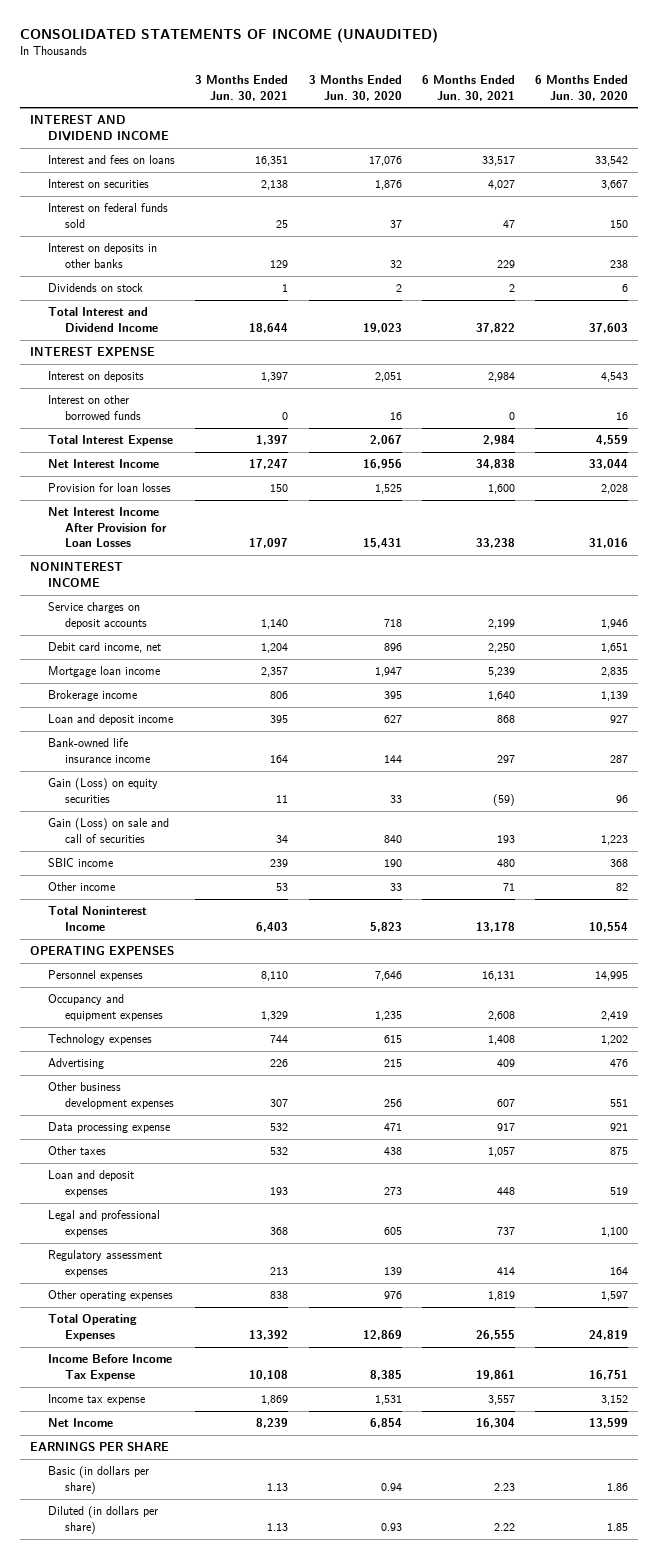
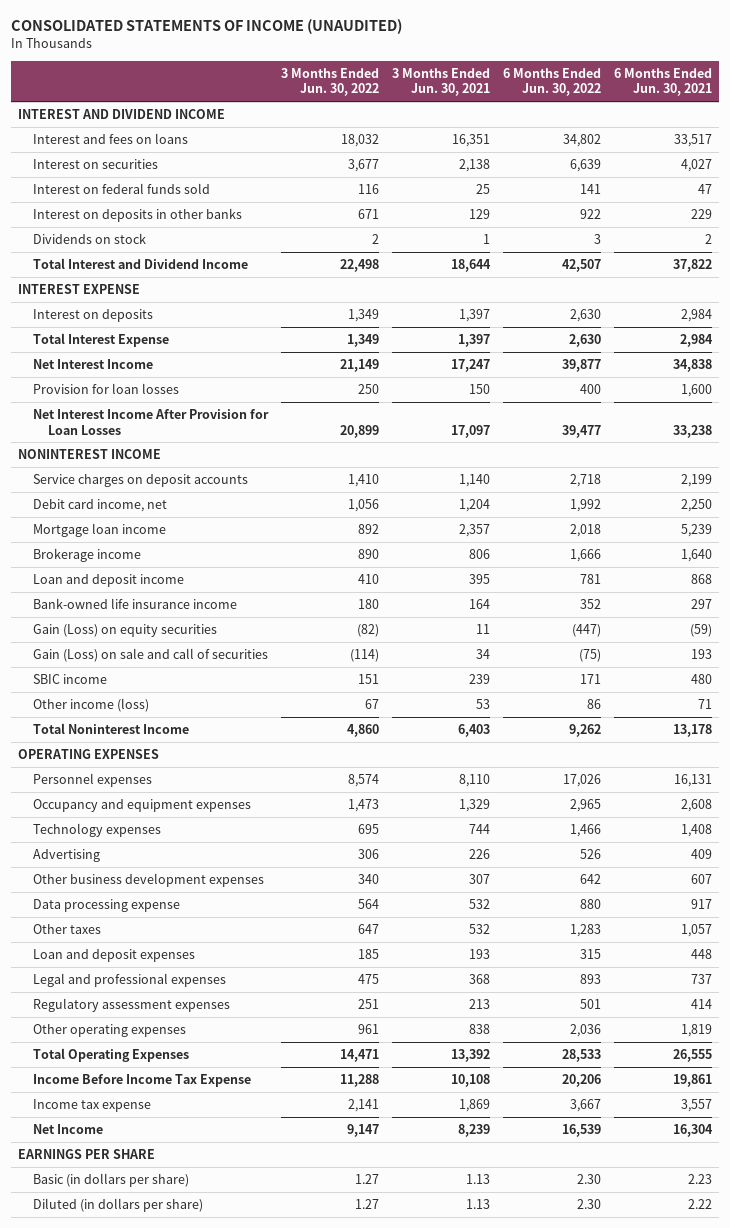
[308,75,402,101] 3 Months Ended Jun. 30, 2020 -> none
[535,75,629,101] 6 Months Ended Jun. 30, 2020 -> none
none -> [281,67,380,97] 3 Months Ended Jun. 30, 2022
none -> [503,67,602,97] 6 Months Ended Jun. 30, 2022
[47,395,142,420] Interest on other borrowed funds -> none
[47,882,115,892] Other income -> [33,698,150,713] Other income (loss)

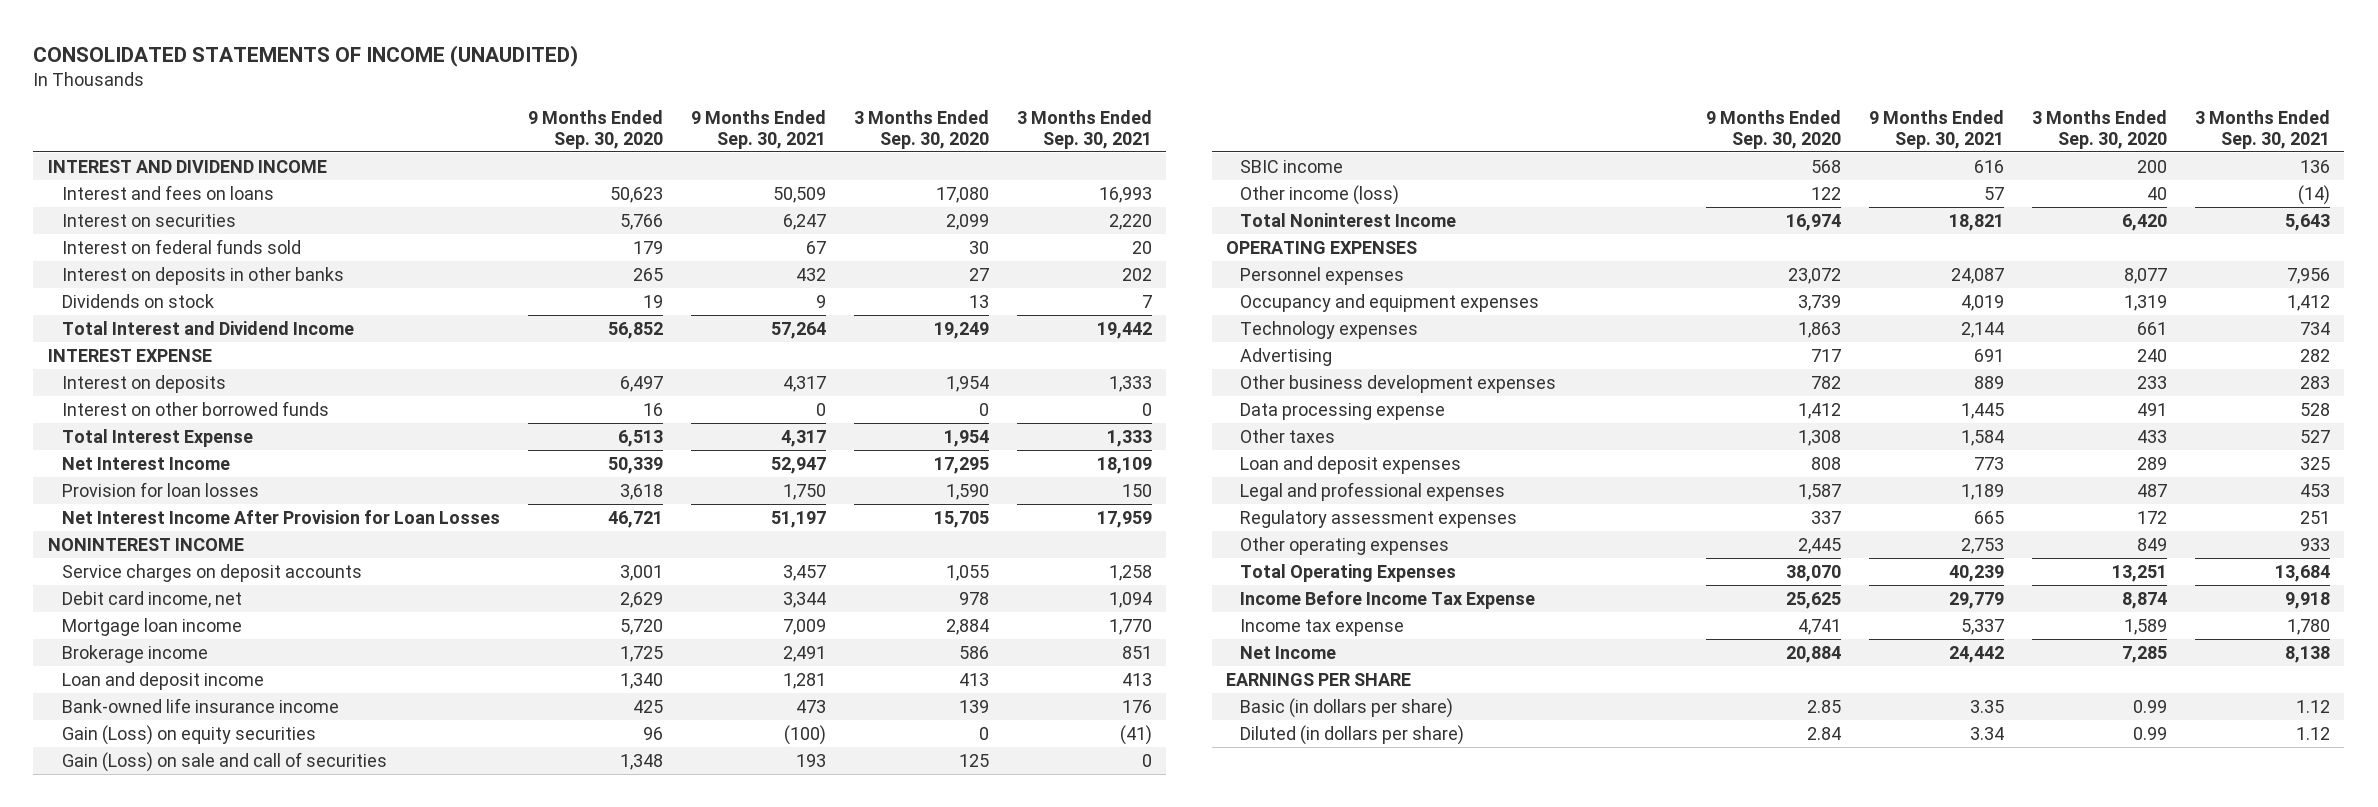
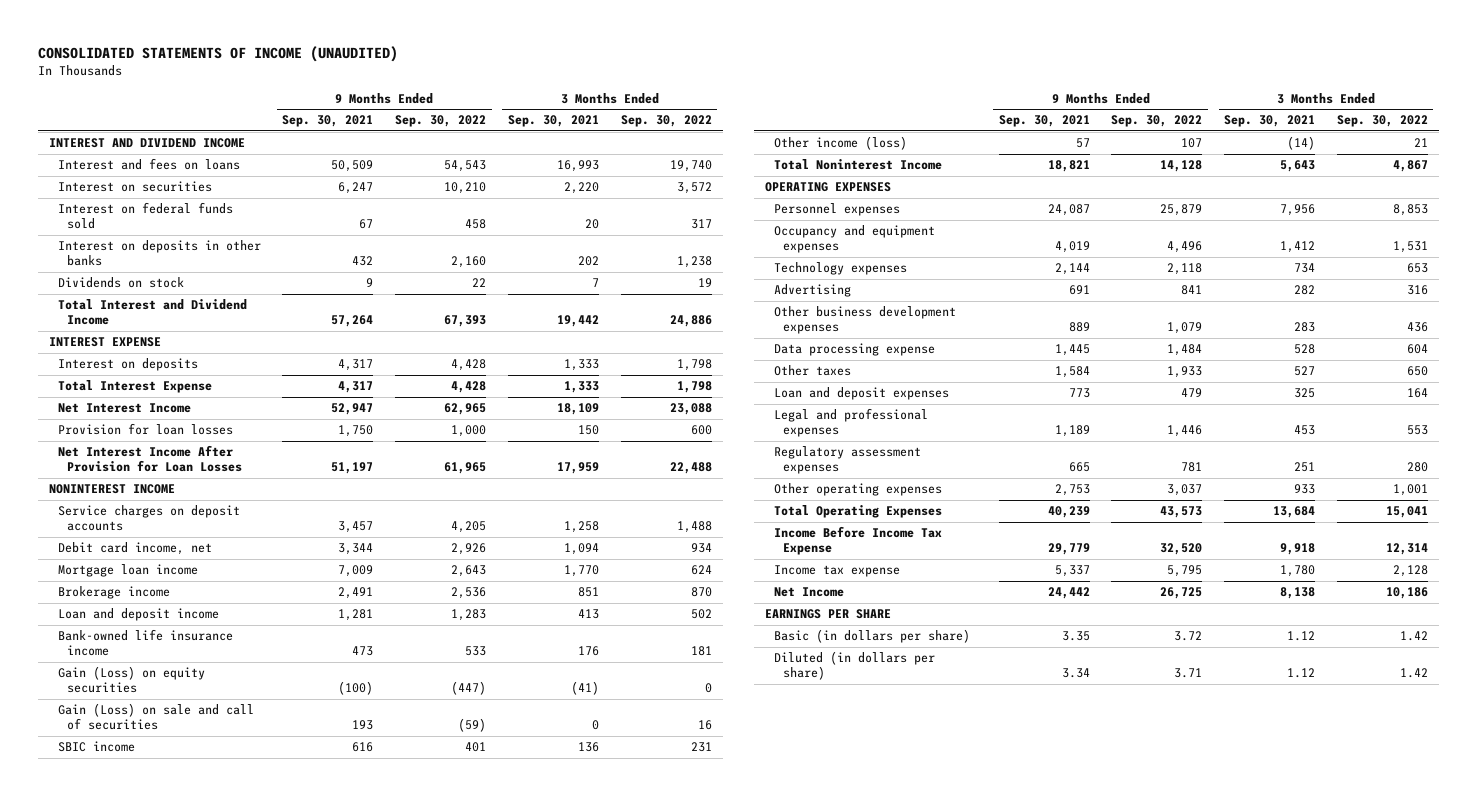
[527,110,663,149] 9 Months Ended Sep. 30, 2020 -> none
[854,110,990,149] 3 Months Ended Sep. 30, 2020 -> none
none -> [395,115,487,128] Sep. 30, 2022
none -> [620,115,712,128] Sep. 30, 2022
[61,400,329,416] Interest on other borrowed funds -> none

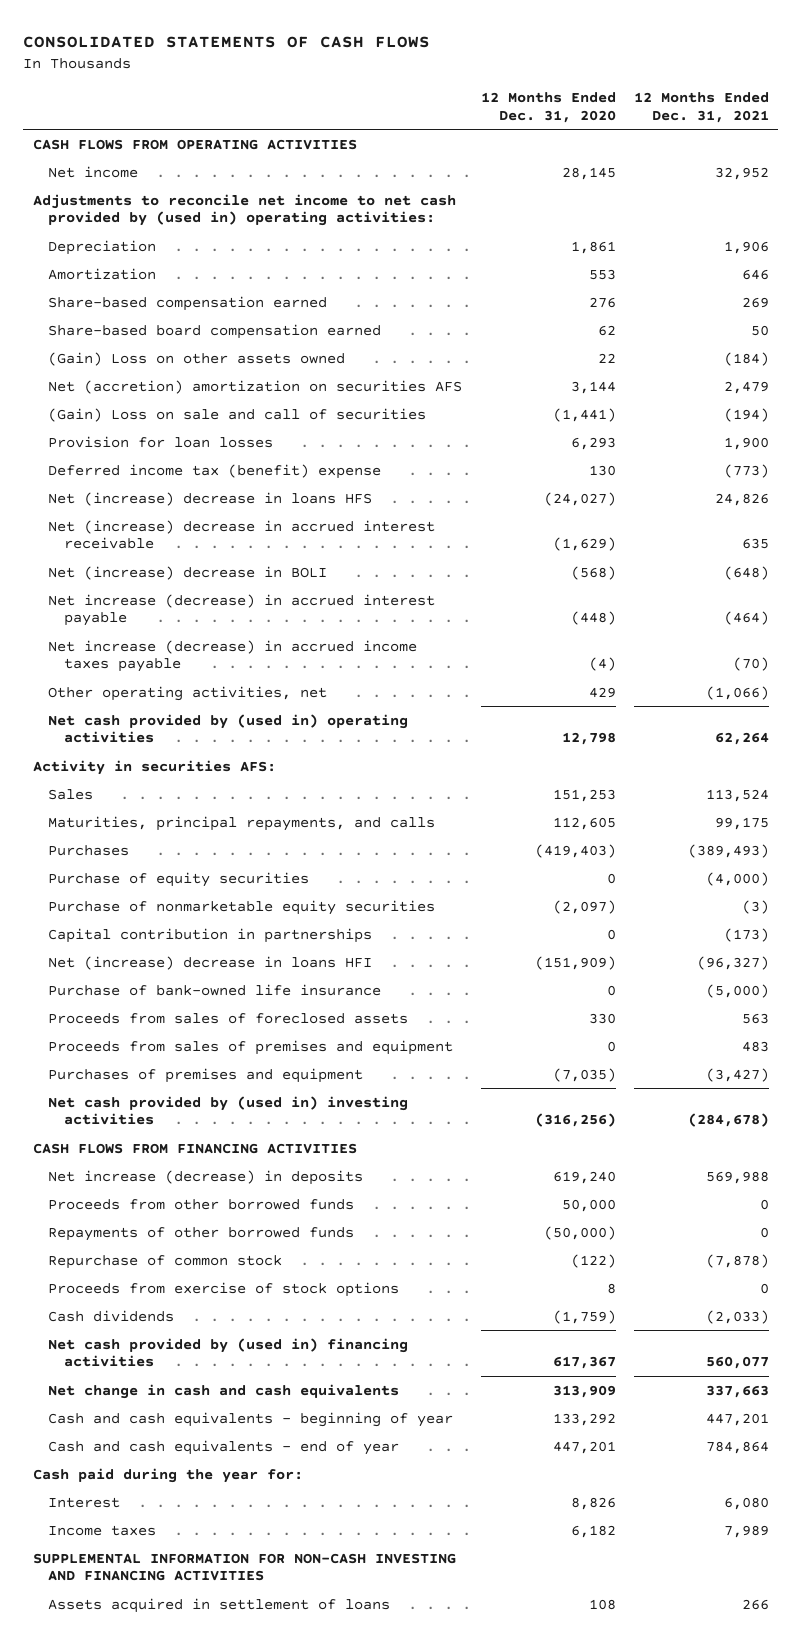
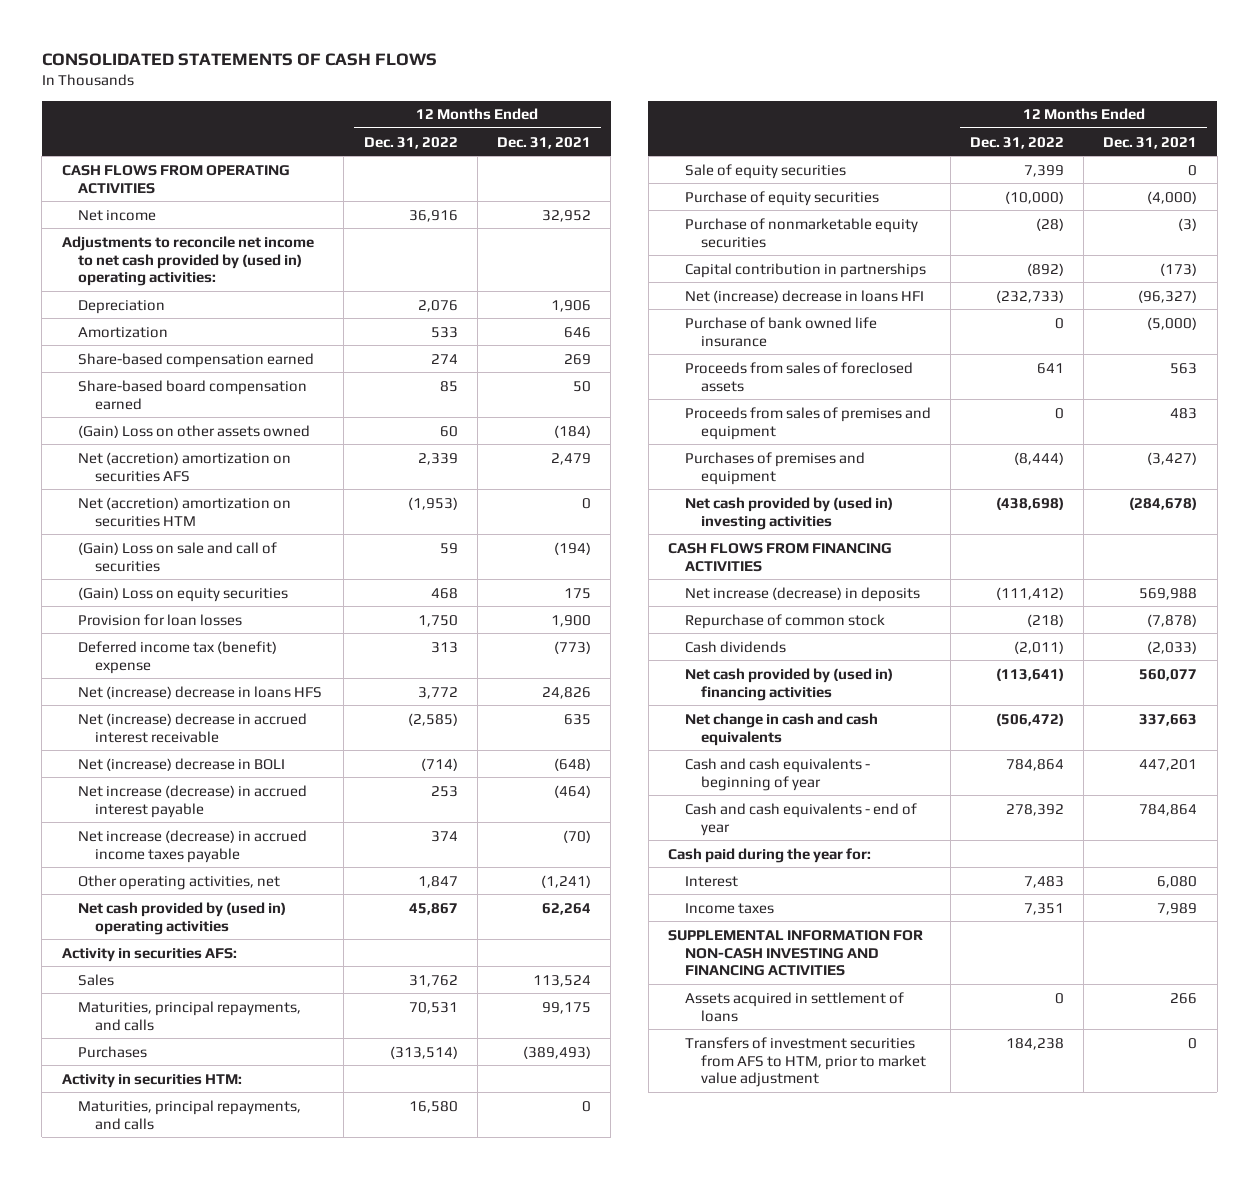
[480,92,616,123] 12 Months Ended Dec. 31, 2020 -> none
none -> [363,136,458,149] Dec. 31, 2022
none -> [78,496,292,527] Net (accretion) amortization on securities HTM
none -> [78,586,289,602] (Gain) Loss on equity securities
[705,685,769,700] (1,066) -> [540,874,591,888] (1,241)
none -> [61,1073,242,1088] Activity in securities HTM:
none -> [78,1099,302,1130] Maturities, principal repayments, and calls
none -> [684,163,846,179] Sale of equity securities
[48,983,382,996] Purchase of bank-owned life insurance -> [684,316,877,347] Purchase of bank owned life insurance
[48,1198,355,1210] Proceeds from other borrowed funds -> none
[48,1226,355,1241] Repayments of other borrowed funds -> none
[48,1281,400,1297] Proceeds from exercise of stock options -> none
none -> [684,1036,927,1088] Transfers of investment securities from AFS to HTM, prior to market value adjustment

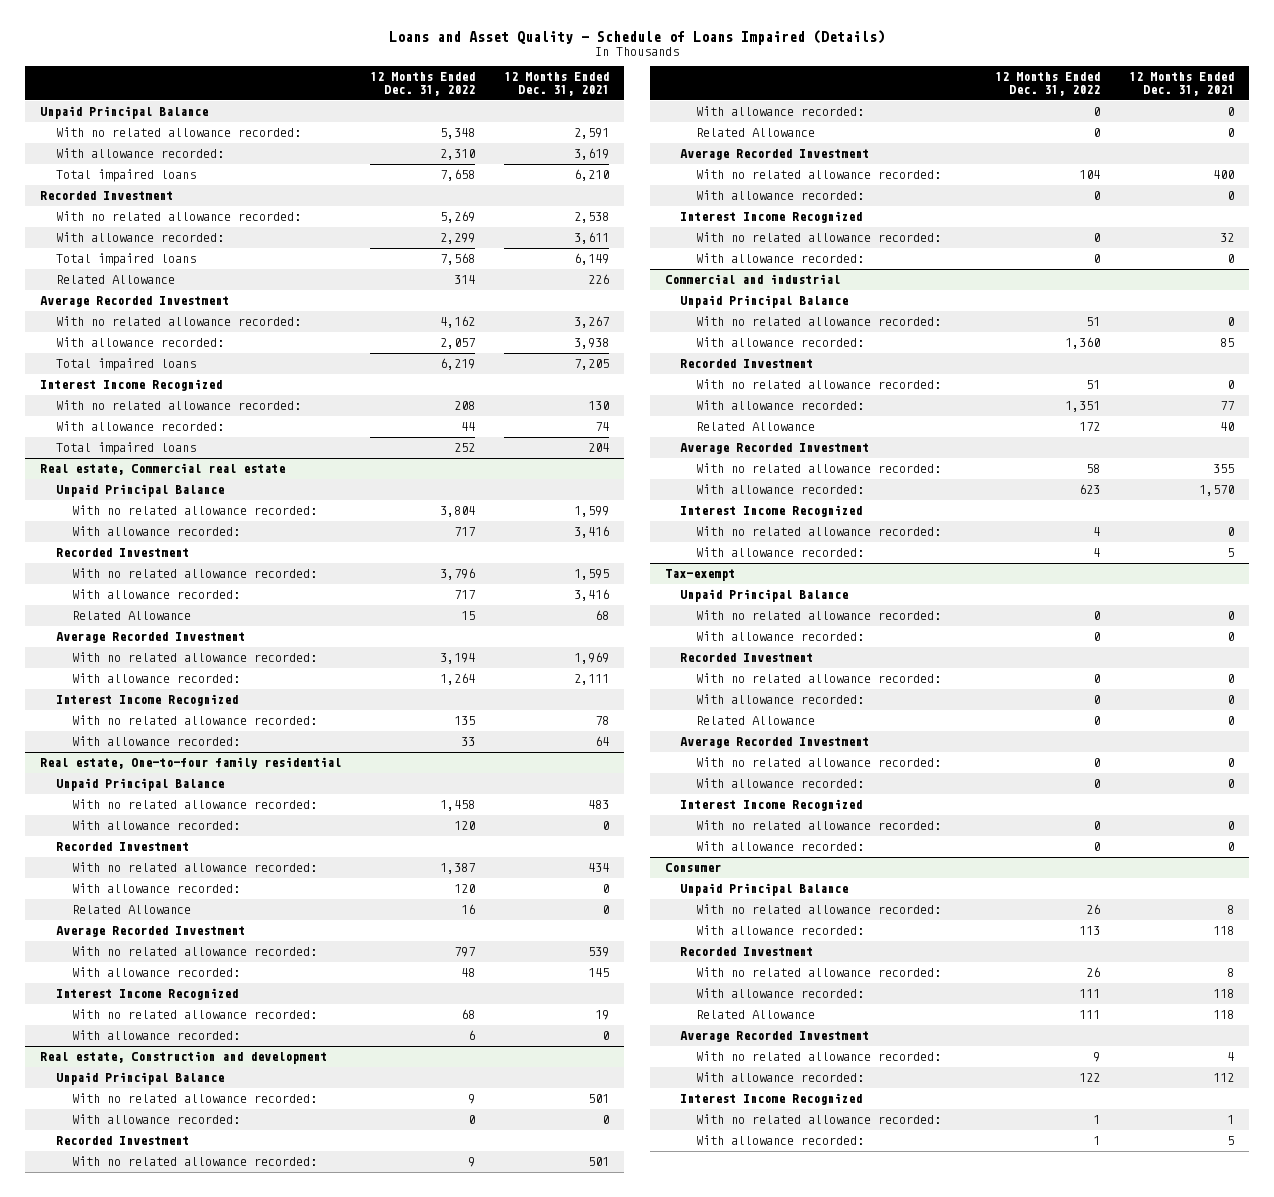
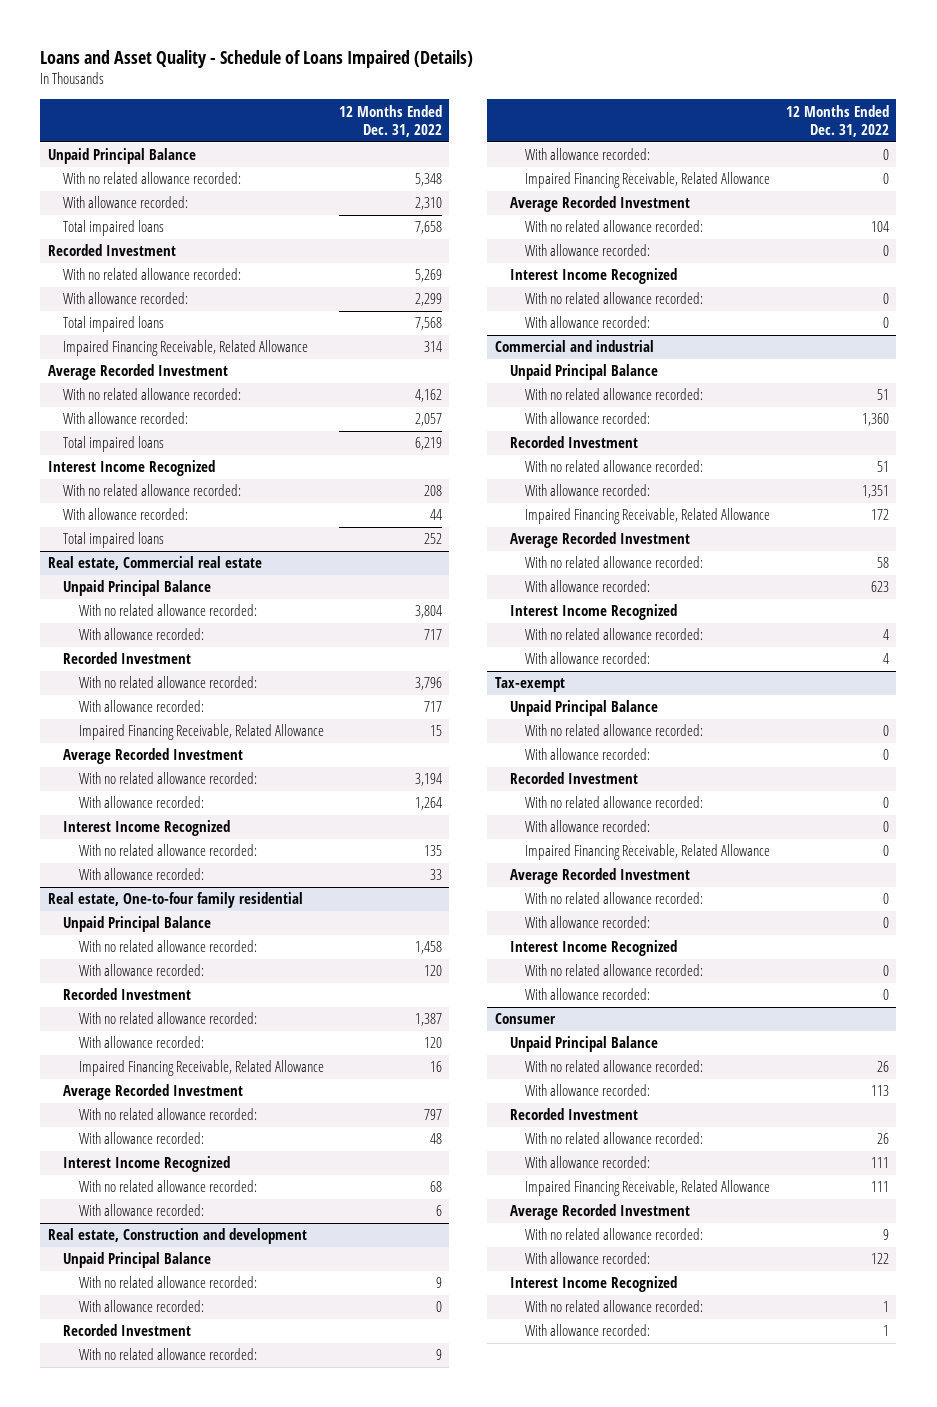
[504,72,610,97] 12 Months Ended Dec. 31, 2021 -> none
[55,275,175,285] Related Allowance -> [63,340,309,357] Impaired Financing Receivable, Related Allowance
[71,611,191,621] Related Allowance -> [78,724,324,741] Impaired Financing Receivable, Related Allowance
[71,905,191,915] Related Allowance -> [78,1060,324,1077] Impaired Financing Receivable, Related Allowance
[696,128,816,138] Related Allowance -> [525,172,771,189] Impaired Financing Receivable, Related Allowance
[696,422,816,432] Related Allowance -> [525,508,771,525] Impaired Financing Receivable, Related Allowance
[696,716,816,726] Related Allowance -> [525,844,771,861] Impaired Financing Receivable, Related Allowance
[696,1010,816,1020] Related Allowance -> [525,1180,771,1197] Impaired Financing Receivable, Related Allowance

